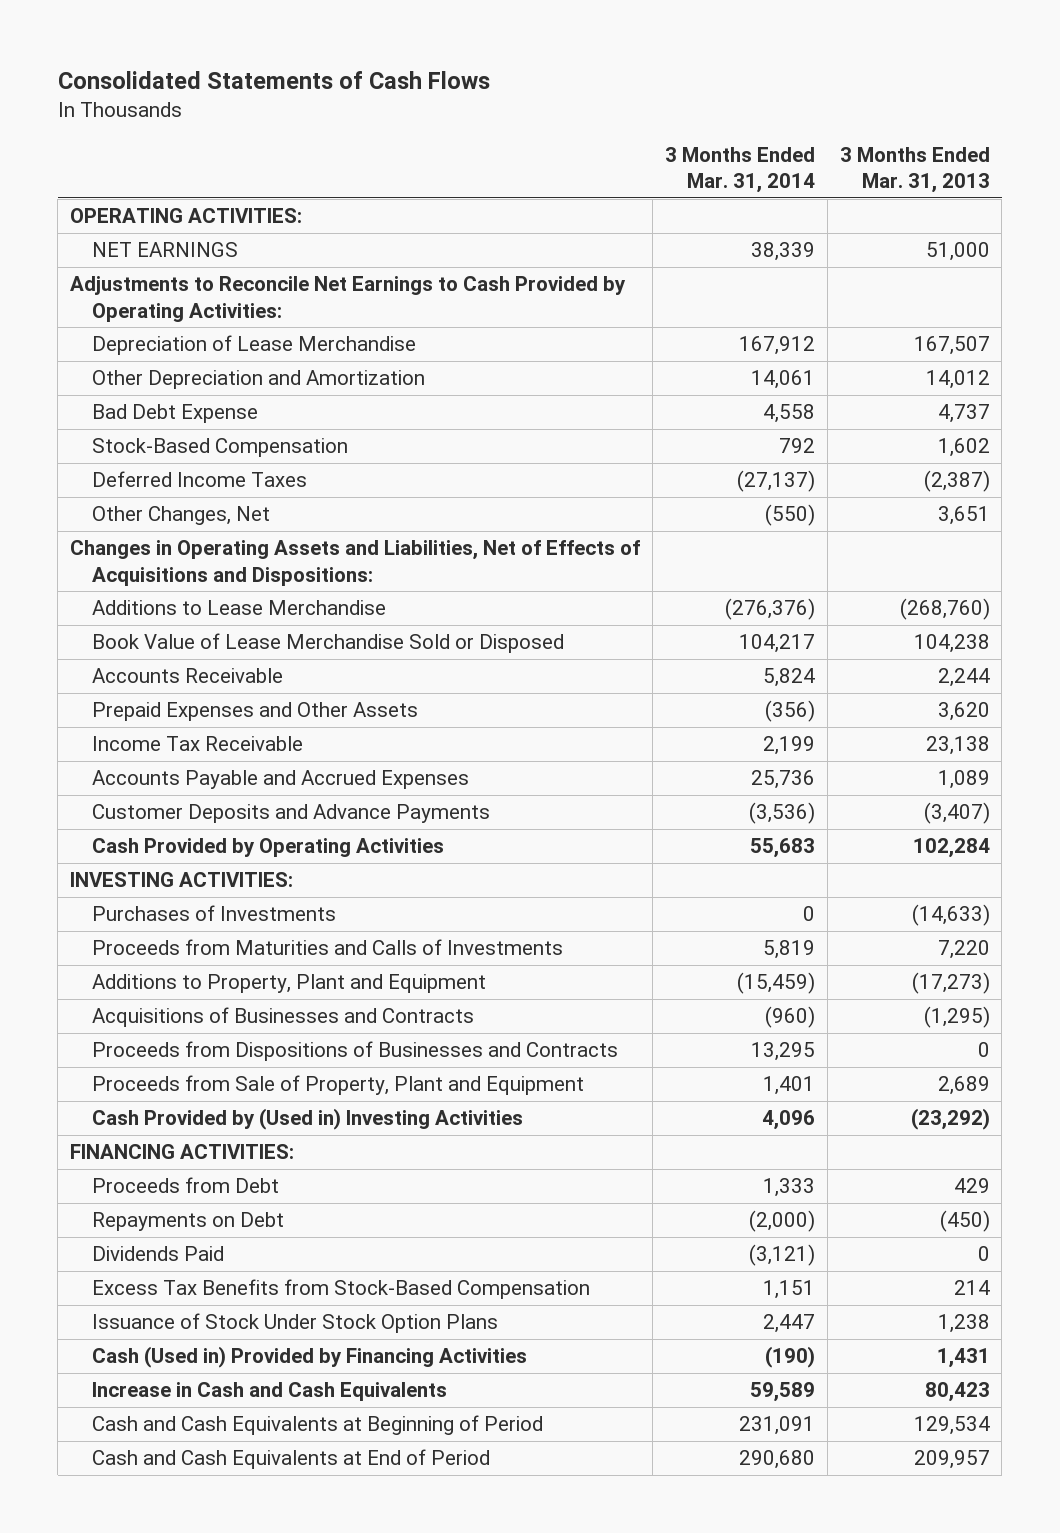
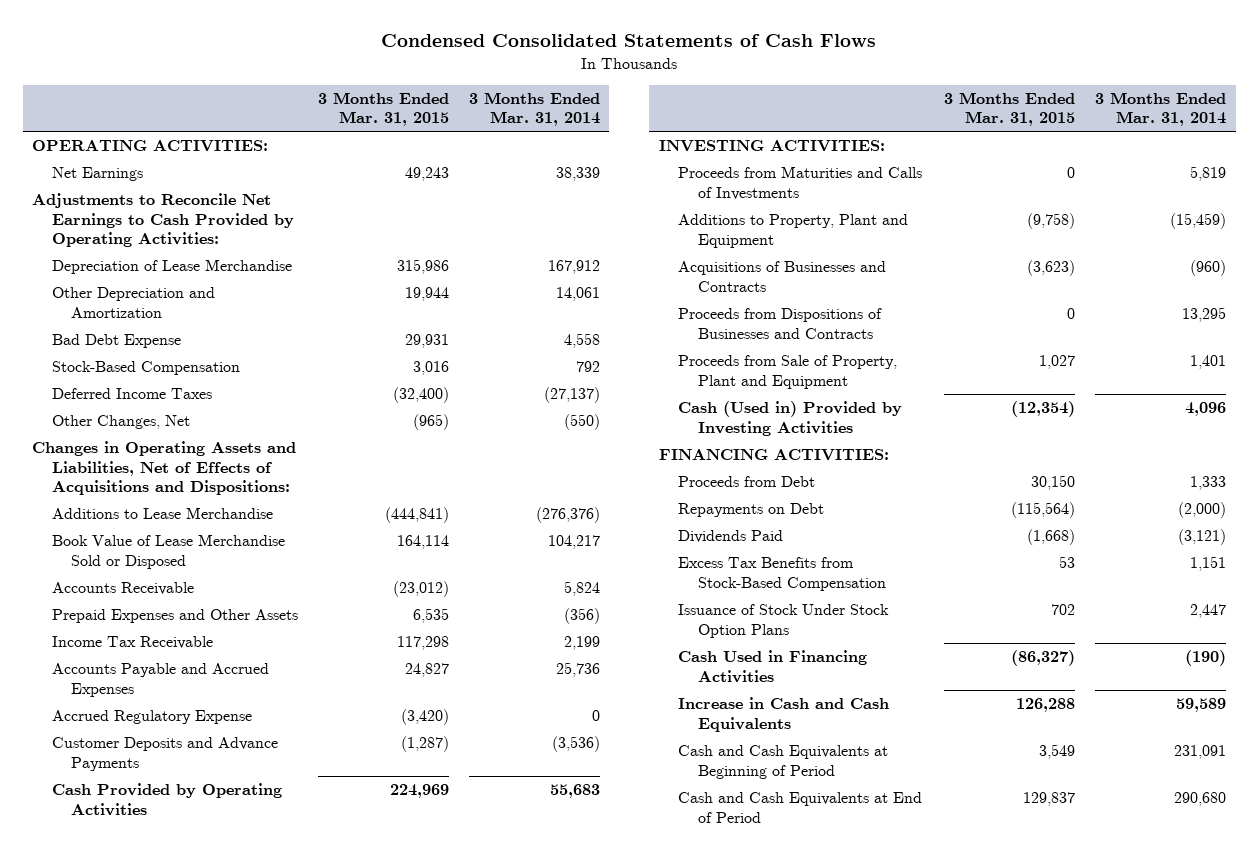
[57,71,490,90] Consolidated Statements of Cash Flows -> [381,34,877,48] Condensed Consolidated Statements of Cash Flows
[839,146,990,193] 3 Months Ended Mar. 31, 2013 -> none
none -> [317,91,449,127] 3 Months Ended Mar. 31, 2015
[91,242,238,258] NET EARNINGS -> [51,166,143,181] Net Earnings
none -> [51,709,252,724] Accrued Regulatory Expense
[91,905,336,922] Purchases of Investments -> none
[91,1108,523,1131] Cash Provided by (Used in) Investing Activities -> [678,400,903,436] Cash (Used in) Provided by Investing Activities
[91,1346,527,1369] Cash (Used in) Provided by Financing Activities -> [678,649,868,683] Cash Used in Financing Activities

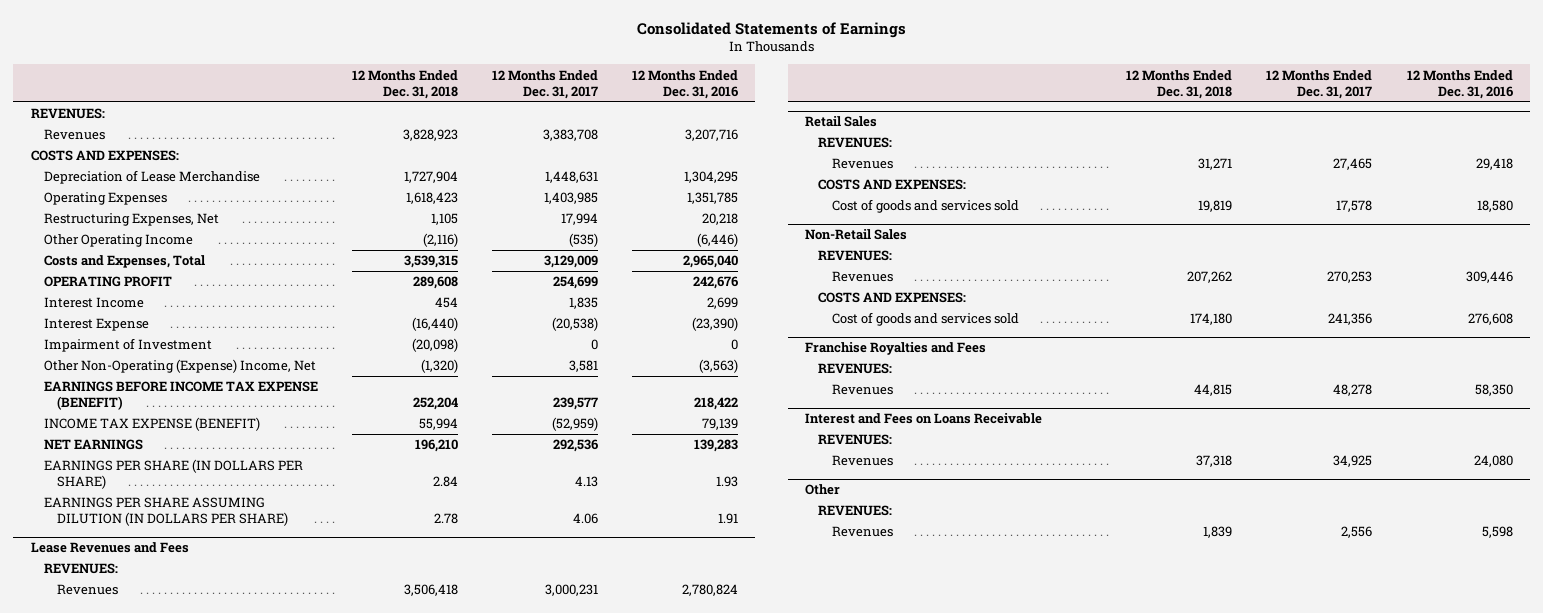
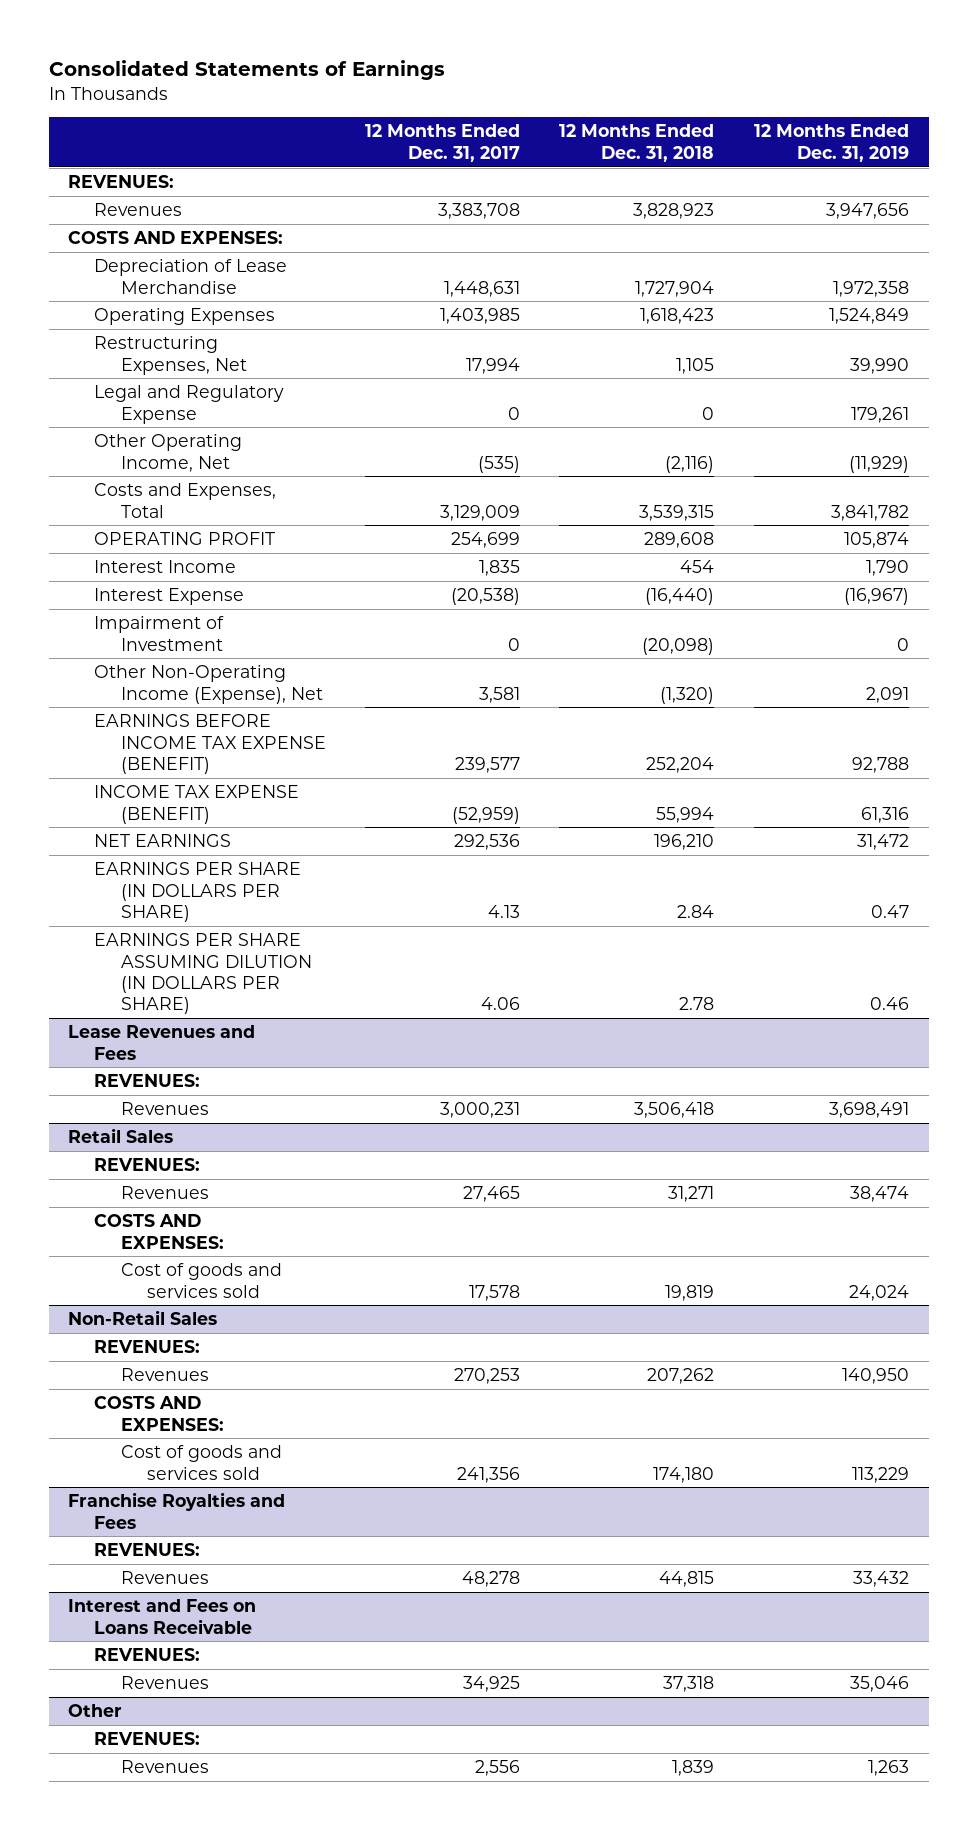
[632,69,739,99] 12 Months Ended Dec. 31, 2016 -> none
none -> [753,124,909,162] 12 Months Ended Dec. 31, 2019
none -> [94,385,285,424] Legal and Regulatory Expense
[43,234,193,248] Other Operating Income -> [94,434,243,472] Other Operating Income, Net
[43,359,316,374] Other Non-Operating (Expense) Income, Net -> [94,665,323,704] Other Non-Operating Income (Expense), Net

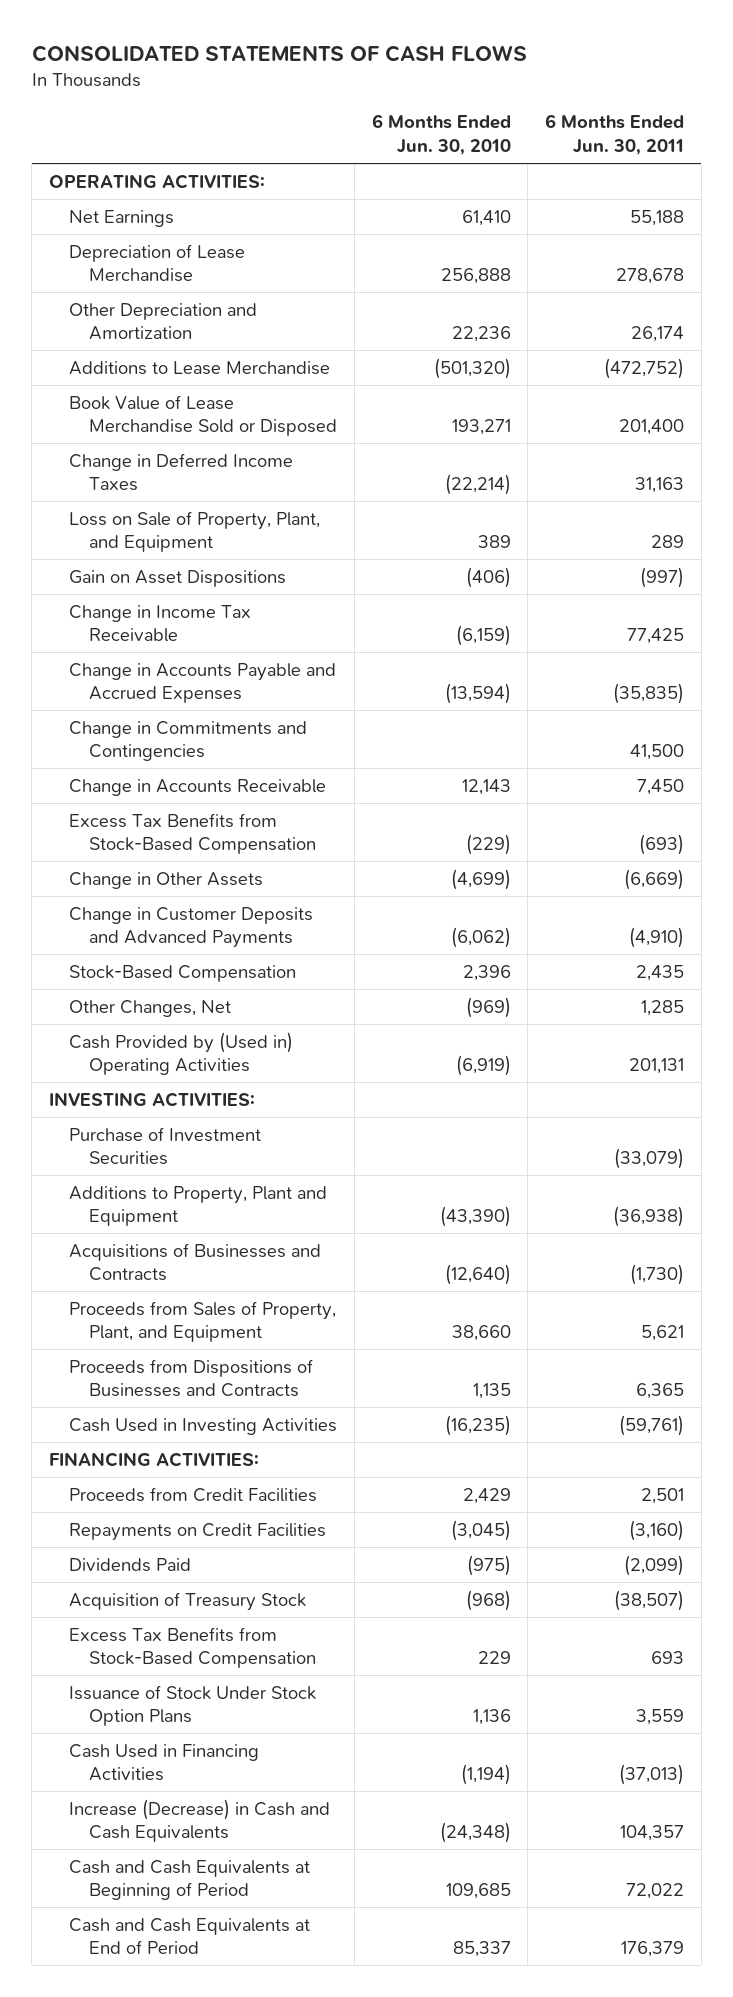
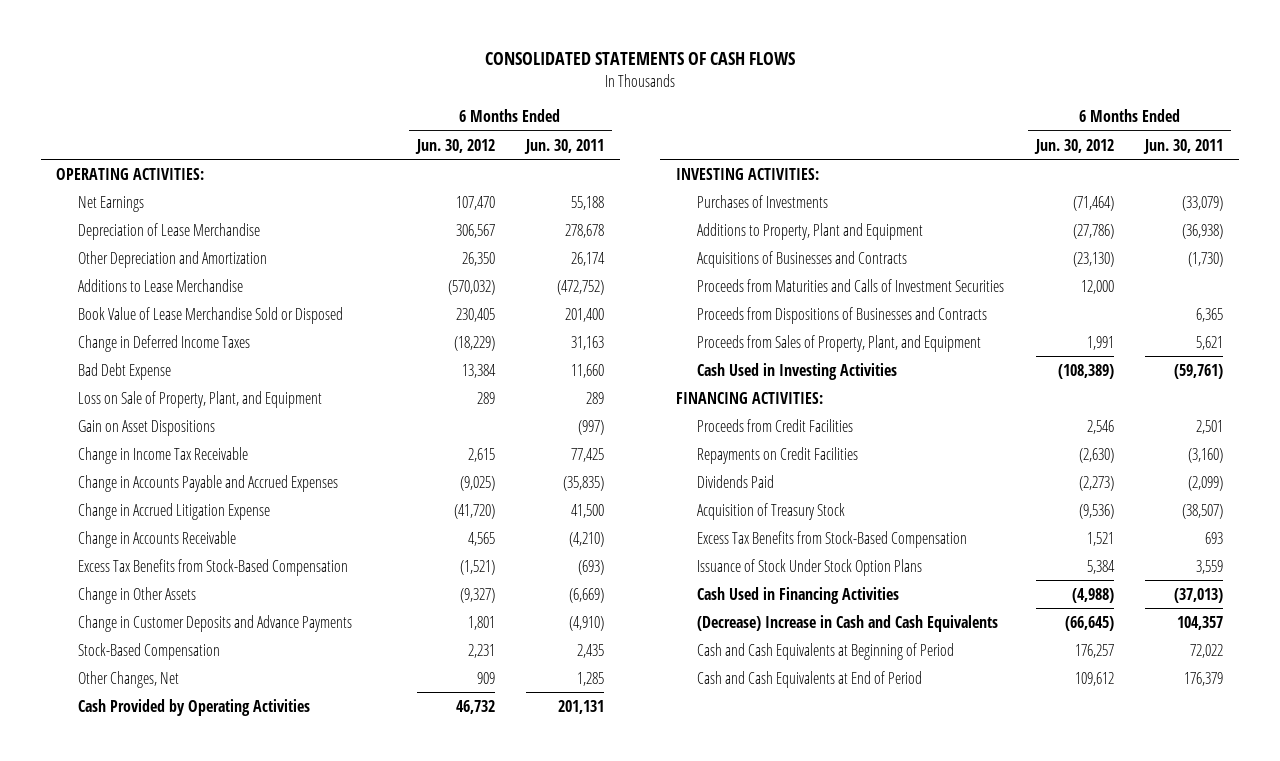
[371,114,511,156] 6 Months Ended Jun. 30, 2010 -> none
none -> [414,138,495,154] Jun. 30, 2012
none -> [77,362,171,380] Bad Debt Expense
[68,720,307,762] Change in Commitments and Contingencies -> [77,502,270,520] Change in Accrued Litigation Expense
[637,778,685,795] 7,450 -> [569,531,605,547] (4,210)
[68,906,313,949] Change in Customer Deposits and Advanced Payments -> [77,614,352,632] Change in Customer Deposits and Advance Payments
[68,1031,293,1076] Cash Provided by (Used in) Operating Activities -> [77,698,310,716] Cash Provided by Operating Activities
[68,1126,261,1166] Purchase of Investment Securities -> [697,194,829,208] Purchases of Investments
none -> [697,278,1005,292] Proceeds from Maturities and Calls of Investment Securities
[68,1300,336,1343] Proceeds from Sales of Property, Plant, and Equipment -> [697,334,982,352] Proceeds from Sales of Property, Plant, and Equipment
[68,1798,330,1843] Increase (Decrease) in Cash and Cash Equivalents -> [697,614,999,632] (Decrease) Increase in Cash and Cash Equivalents

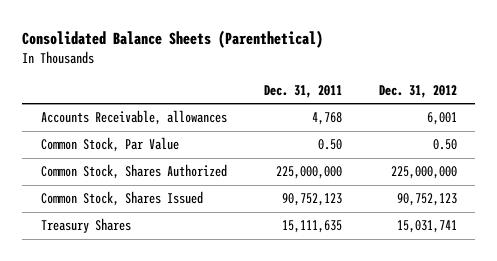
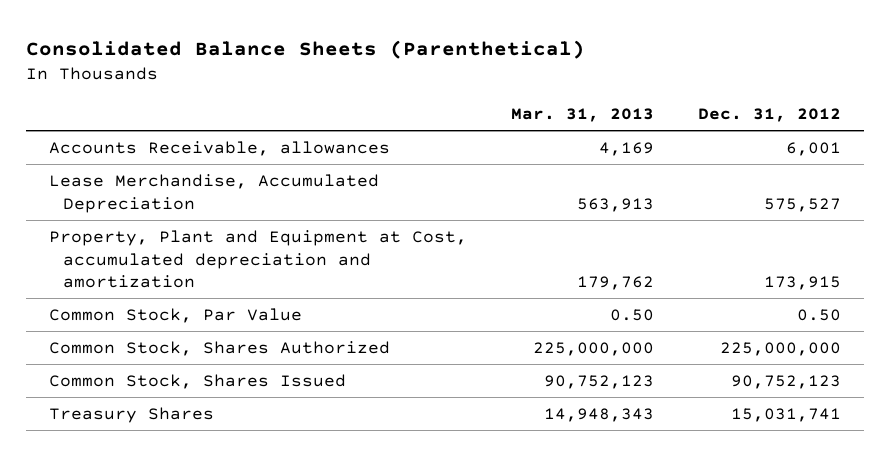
[263,85,342,99] Dec. 31, 2011 -> none
none -> [511,108,655,123] Mar. 31, 2013
none -> [48,173,379,213] Lease Merchandise, Accumulated Depreciation
none -> [48,229,467,289] Property, Plant and Equipment at Cost, accumulated depreciation and amortization

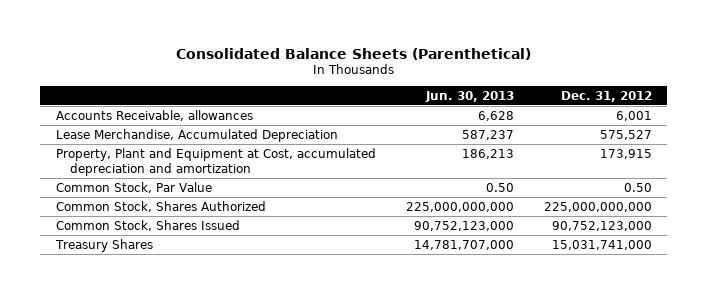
[511,108,655,123] Mar. 31, 2013 -> none
none -> [424,90,514,102] Jun. 30, 2013
[720,341,842,356] 225,000,000 -> [544,201,653,212] 225,000,000,000
[731,374,842,389] 90,752,123 -> [552,220,653,231] 90,752,123,000
[731,407,842,422] 15,031,741 -> [552,239,653,250] 15,031,741,000

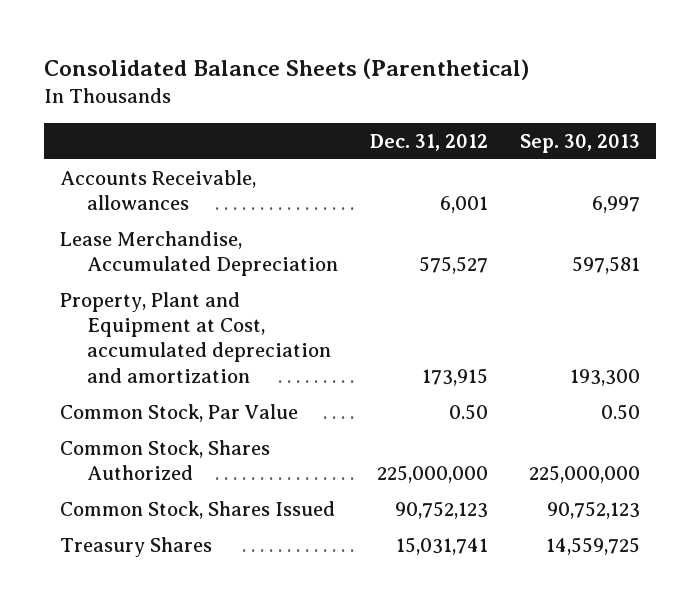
[424,90,514,102] Jun. 30, 2013 -> none
none -> [519,133,640,153] Sep. 30, 2013
[544,201,653,212] 225,000,000,000 -> [376,465,488,484] 225,000,000
[552,220,653,231] 90,752,123,000 -> [394,500,488,519] 90,752,123
[552,239,653,250] 15,031,741,000 -> [395,536,488,555] 15,031,741

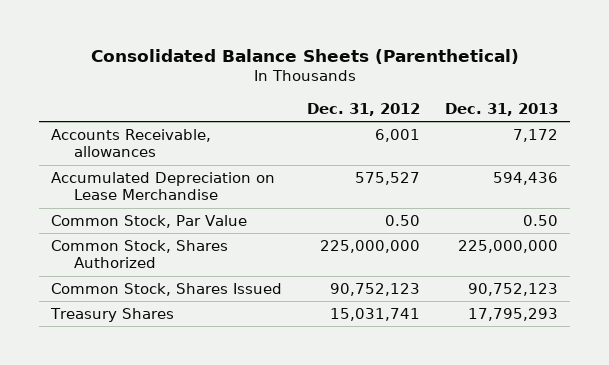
[519,133,640,153] Sep. 30, 2013 -> none
none -> [444,102,558,116] Dec. 31, 2013
[60,291,331,383] Property, Plant and Equipment at Cost, accumulated depreciation and amortization -> none
[60,230,338,277] Lease Merchandise, Accumulated Depreciation -> [51,171,276,201] Accumulated Depreciation on Lease Merchandise

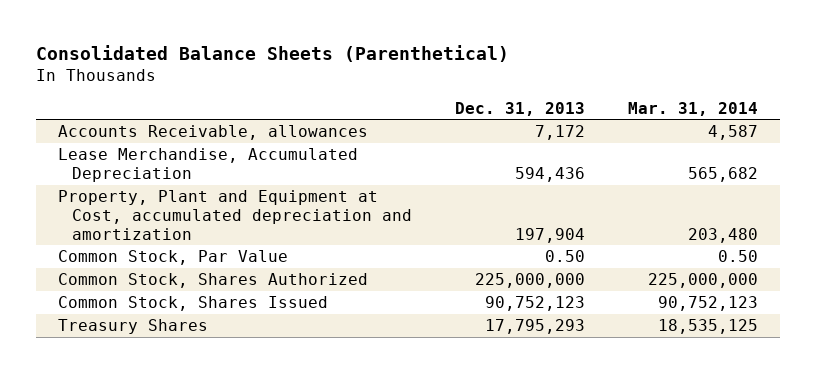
[307,102,421,116] Dec. 31, 2012 -> none
none -> [628,101,759,116] Mar. 31, 2014
[51,171,276,201] Accumulated Depreciation on Lease Merchandise -> [57,148,358,182] Lease Merchandise, Accumulated Depreciation
none -> [57,190,413,240] Property, Plant and Equipment at Cost, accumulated depreciation and amortization

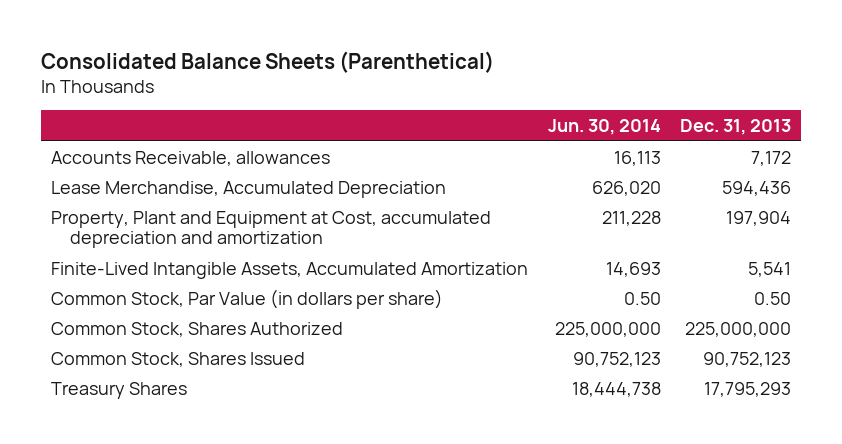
[628,101,759,116] Mar. 31, 2014 -> none
none -> [547,118,661,135] Jun. 30, 2014
none -> [50,261,528,279] Finite-Lived Intangible Assets, Accumulated Amortization
[57,250,288,266] Common Stock, Par Value -> [50,288,443,309] Common Stock, Par Value (in dollars per share)

